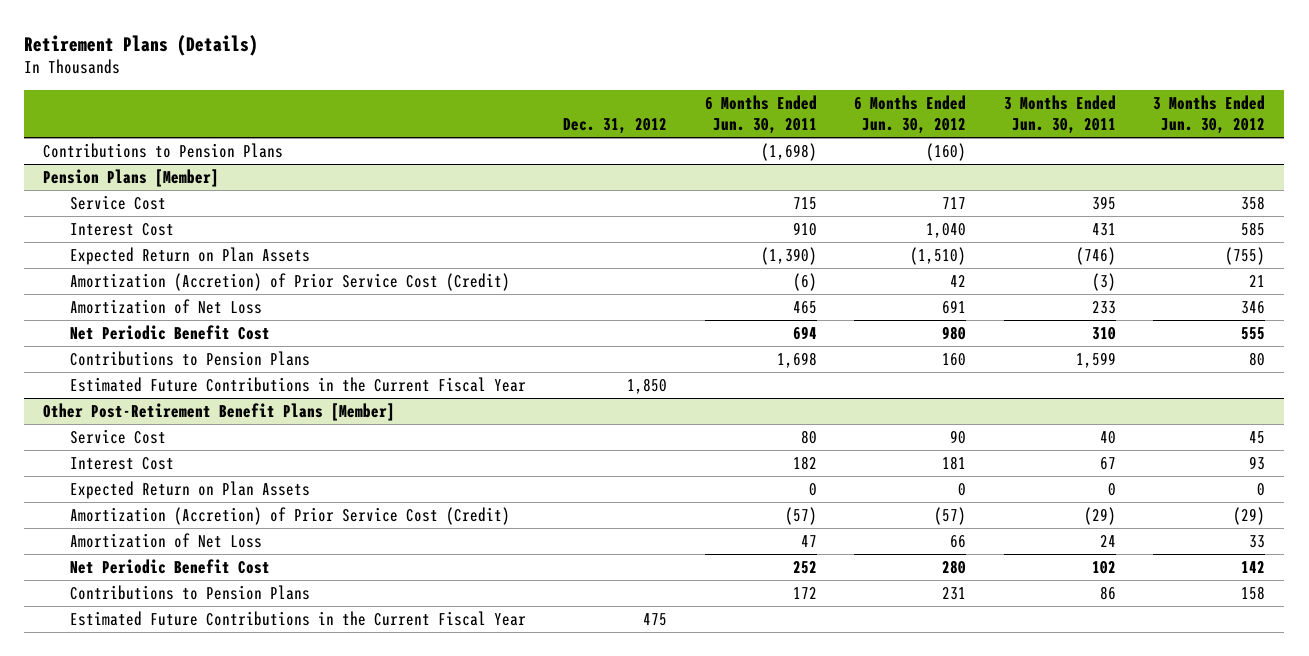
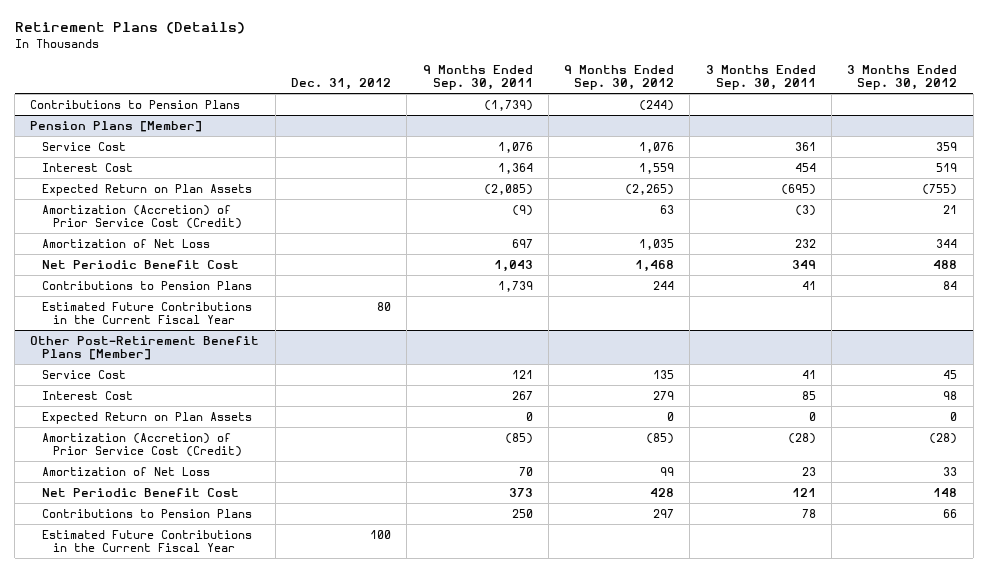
[704,95,817,134] 6 Months Ended Jun. 30, 2011 -> none
[854,95,967,134] 6 Months Ended Jun. 30, 2012 -> none
[1003,95,1116,134] 3 Months Ended Jun. 30, 2011 -> none
[1153,95,1266,134] 3 Months Ended Jun. 30, 2012 -> none
none -> [422,65,533,91] 9 Months Ended Sep. 30, 2011
none -> [564,65,675,91] 9 Months Ended Sep. 30, 2012
none -> [705,65,816,91] 3 Months Ended Sep. 30, 2011
none -> [847,65,958,91] 3 Months Ended Sep. 30, 2012
[627,377,668,394] 1,850 -> [376,301,391,311] 80
[643,612,668,626] 475 -> [369,529,391,539] 100

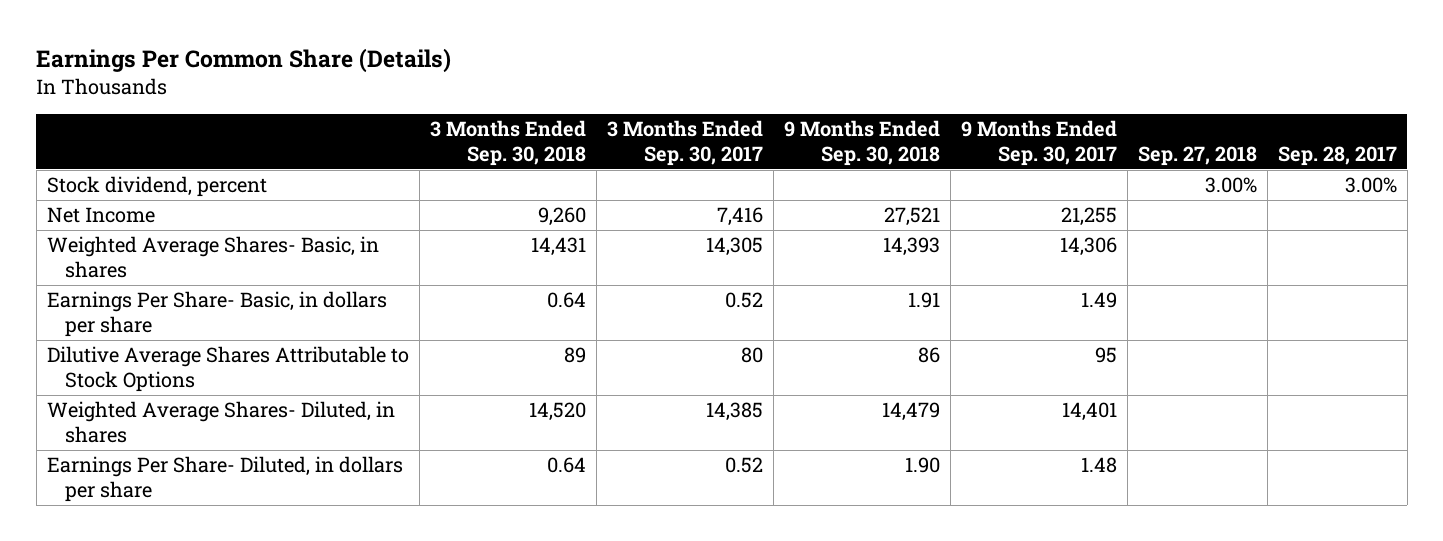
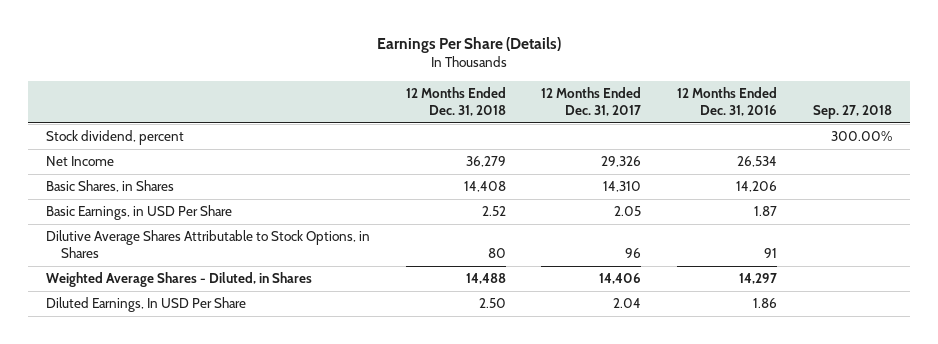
[36,48,452,74] Earnings Per Common Share (Details) -> [376,37,561,54] Earnings Per Share (Details)
[429,120,586,166] 3 Months Ended Sep. 30, 2018 -> none
[606,120,763,166] 3 Months Ended Sep. 30, 2017 -> none
[783,120,940,166] 9 Months Ended Sep. 30, 2018 -> none
[960,120,1117,166] 9 Months Ended Sep. 30, 2017 -> none
[1277,145,1397,166] Sep. 28, 2017 -> none
none -> [405,87,506,116] 12 Months Ended Dec. 31, 2018
none -> [541,87,642,116] 12 Months Ended Dec. 31, 2017
none -> [677,87,778,116] 12 Months Ended Dec. 31, 2016
[1204,177,1257,194] 3.00% -> [830,131,892,142] 300.00%
[46,236,379,278] Weighted Average Shares- Basic, in shares -> [45,180,174,193] Basic Shares, in Shares
[46,291,387,337] Earnings Per Share- Basic, in dollars per share -> [45,205,232,221] Basic Earnings, in USD Per Share
[46,346,409,392] Dilutive Average Shares Attributable to Stock Options -> [45,230,370,258] Dilutive Average Shares Attributable to Stock Options, in Shares
[46,401,395,443] Weighted Average Shares- Diluted, in shares -> [45,272,312,288] Weighted Average Shares - Diluted, in Shares
[46,456,403,502] Earnings Per Share- Diluted, in dollars per share -> [45,297,246,313] Diluted Earnings, In USD Per Share

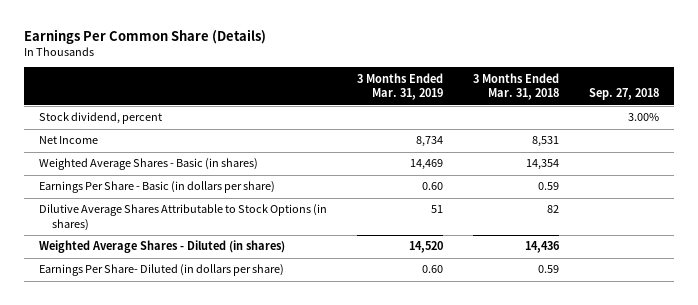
[376,37,561,54] Earnings Per Share (Details) -> [23,29,266,45] Earnings Per Common Share (Details)
[405,87,506,116] 12 Months Ended Dec. 31, 2018 -> none
[541,87,642,116] 12 Months Ended Dec. 31, 2017 -> none
[677,87,778,116] 12 Months Ended Dec. 31, 2016 -> none
none -> [356,72,443,101] 3 Months Ended Mar. 31, 2019
none -> [472,72,559,101] 3 Months Ended Mar. 31, 2018
[830,131,892,142] 300.00% -> [628,113,660,122] 3.00%
[45,180,174,193] Basic Shares, in Shares -> [38,158,258,171] Weighted Average Shares - Basic (in shares)
[45,205,232,221] Basic Earnings, in USD Per Share -> [38,181,275,194] Earnings Per Share - Basic (in dollars per share)
[45,230,370,258] Dilutive Average Shares Attributable to Stock Options, in Shares -> [38,204,327,231] Dilutive Average Shares Attributable to Stock Options (in shares)
[45,272,312,288] Weighted Average Shares - Diluted, in Shares -> [38,240,285,254] Weighted Average Shares - Diluted (in shares)
[45,297,246,313] Diluted Earnings, In USD Per Share -> [38,264,284,277] Earnings Per Share- Diluted (in dollars per share)

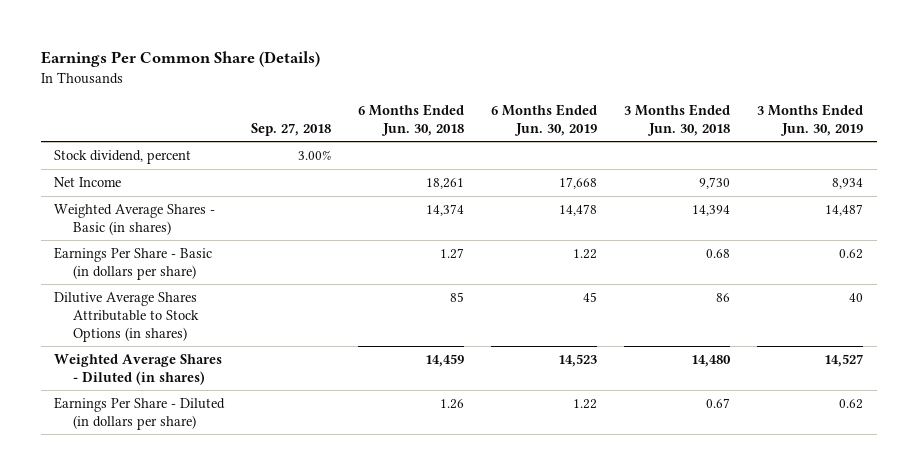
[356,72,443,101] 3 Months Ended Mar. 31, 2019 -> none
[472,72,559,101] 3 Months Ended Mar. 31, 2018 -> none
none -> [358,104,465,136] 6 Months Ended Jun. 30, 2018
none -> [491,104,598,136] 6 Months Ended Jun. 30, 2019
none -> [624,104,731,136] 3 Months Ended Jun. 30, 2018
none -> [757,104,864,136] 3 Months Ended Jun. 30, 2019
[38,264,284,277] Earnings Per Share- Diluted (in dollars per share) -> [54,396,226,430] Earnings Per Share - Diluted (in dollars per share)

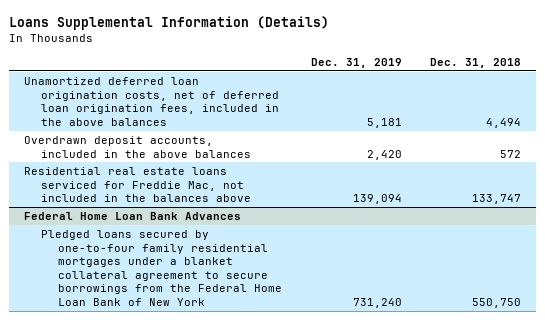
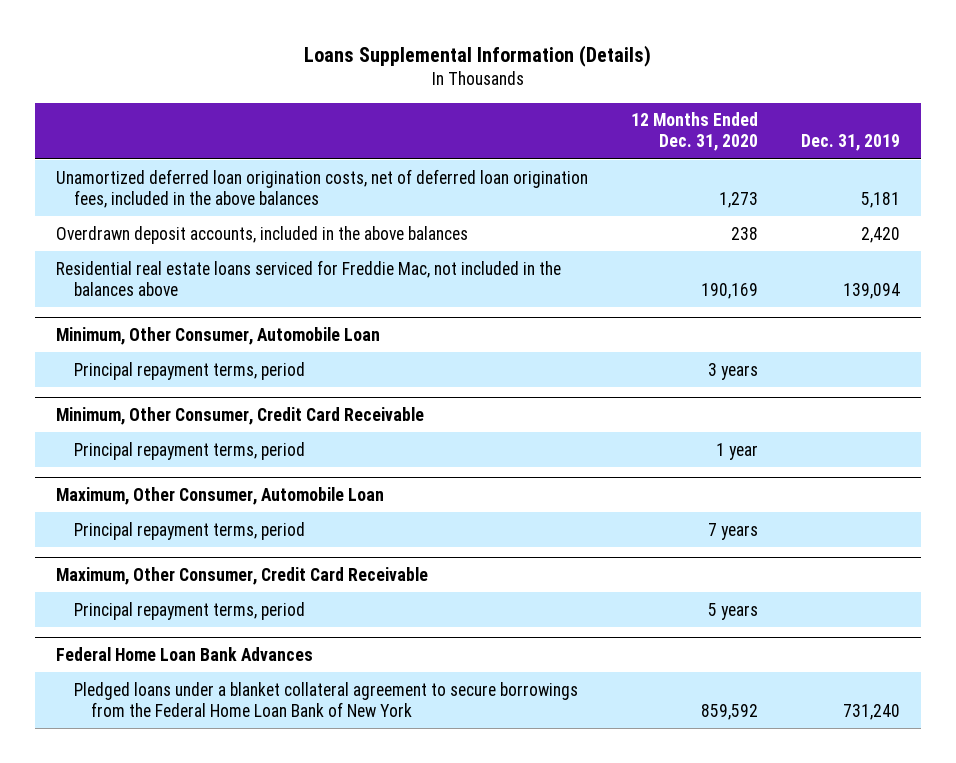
[430,58,522,69] Dec. 31, 2018 -> none
none -> [630,112,758,152] 12 Months Ended Dec. 31, 2020
none -> [56,327,381,346] Minimum, Other Consumer, Automobile Loan
none -> [73,361,305,380] Principal repayment terms, period
none -> [56,407,425,426] Minimum, Other Consumer, Credit Card Receivable
none -> [73,441,305,460] Principal repayment terms, period
none -> [56,487,385,506] Maximum, Other Consumer, Automobile Loan
none -> [73,521,305,540] Principal repayment terms, period
none -> [56,567,429,586] Maximum, Other Consumer, Credit Card Receivable
none -> [73,601,305,620] Principal repayment terms, period
[40,230,282,307] Pledged loans secured by one-to-four family residential mortgages under a blanket collateral agreement to secure borrowings from the Federal Home Loan Bank of New York -> [73,681,578,717] Pledged loans under a blanket collateral agreement to secure borrowings from the Federal Home Loan Bank of New York

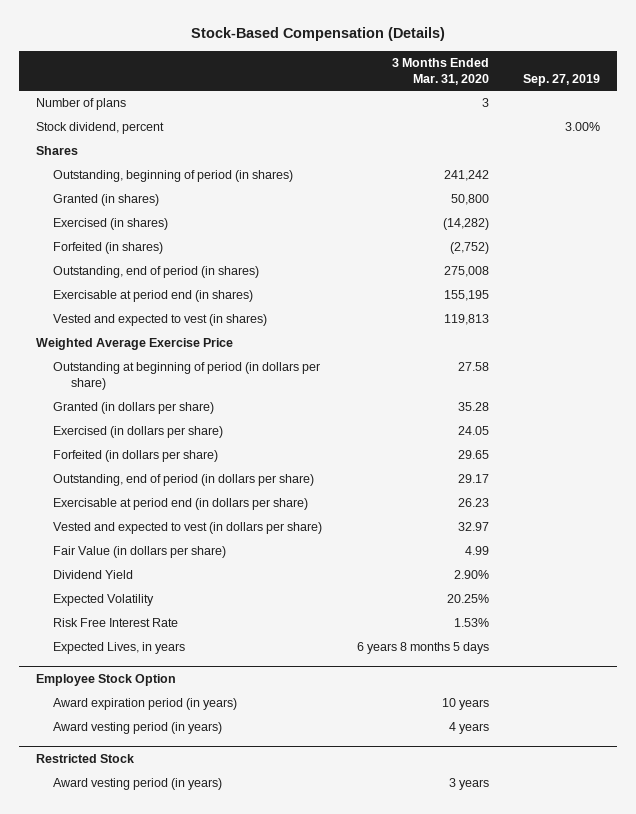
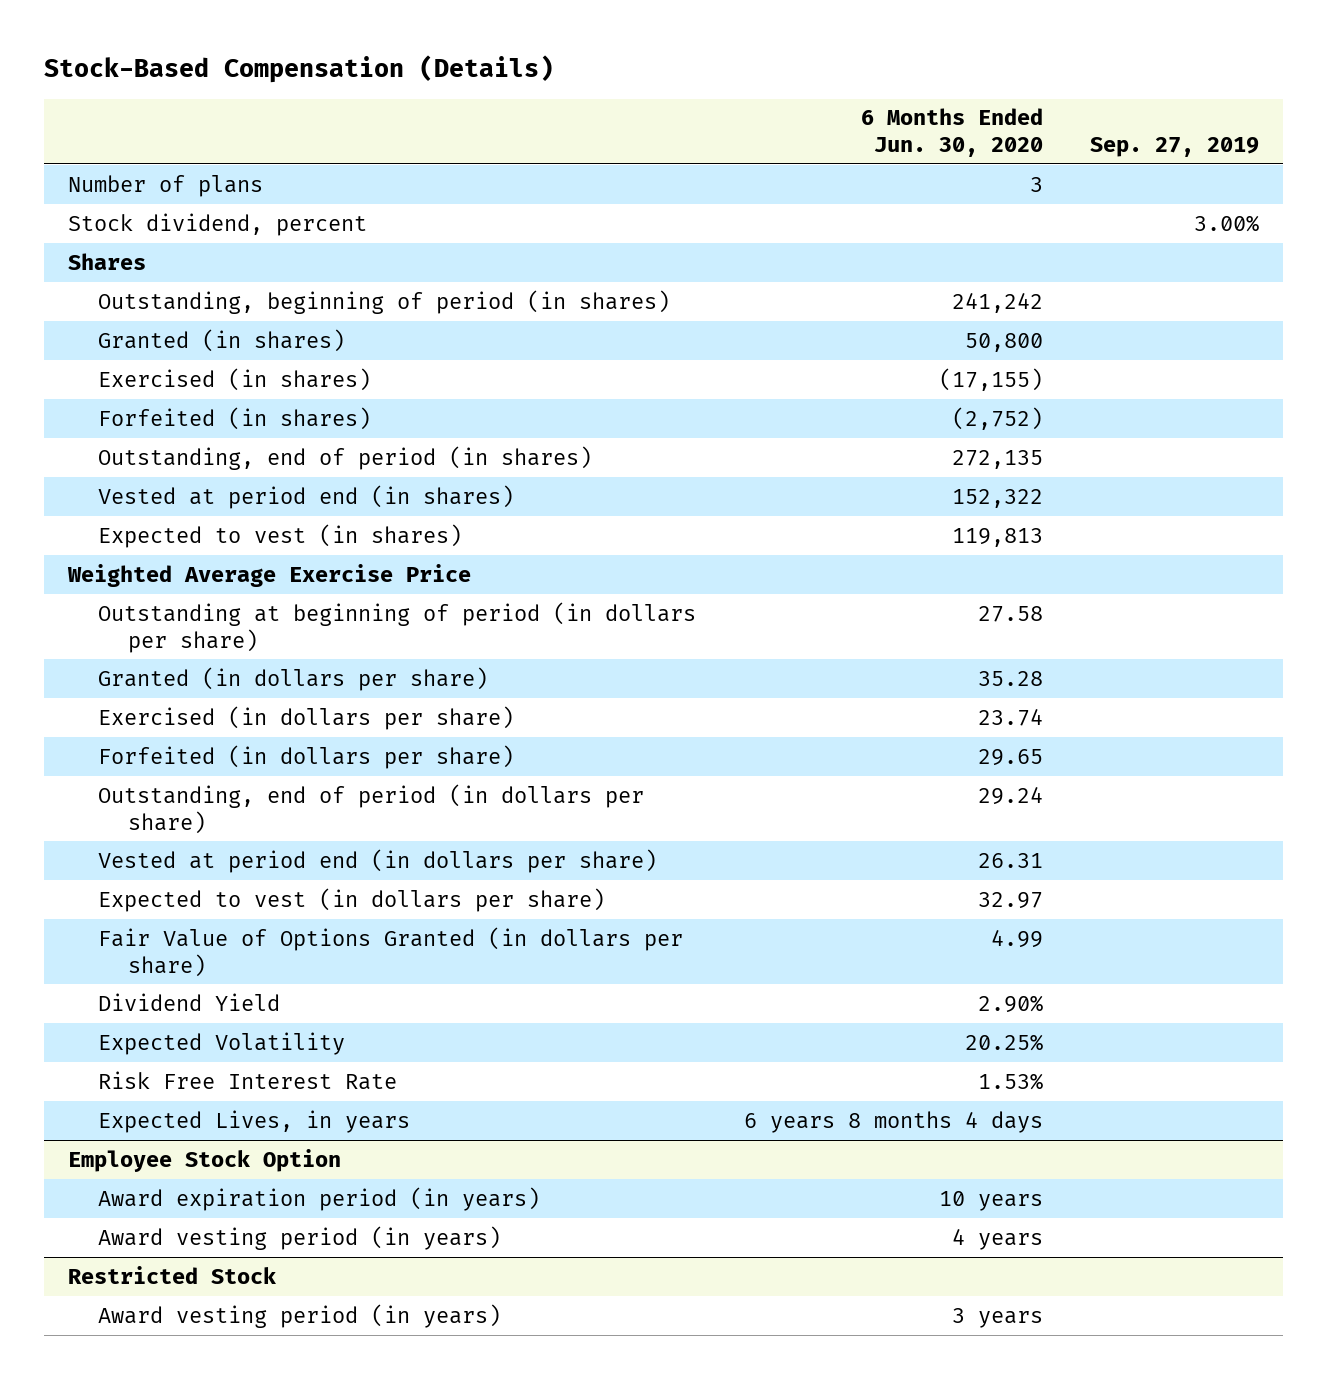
[391,57,489,85] 3 Months Ended Mar. 31, 2020 -> none
none -> [860,108,1043,158] 6 Months Ended Jun. 30, 2020
[53,290,254,303] Exercisable at period end (in shares) -> [97,484,514,509] Vested at period end (in shares)
[53,314,268,327] Vested and expected to vest (in shares) -> [97,523,462,548] Expected to vest (in shares)
[53,498,309,511] Exercisable at period end (in dollars per share) -> [97,848,657,873] Vested at period end (in dollars per share)
[53,522,323,535] Vested and expected to vest (in dollars per share) -> [97,887,605,912] Expected to vest (in dollars per share)
[53,546,227,559] Fair Value (in dollars per share) -> [97,926,683,977] Fair Value of Options Granted (in dollars per share)

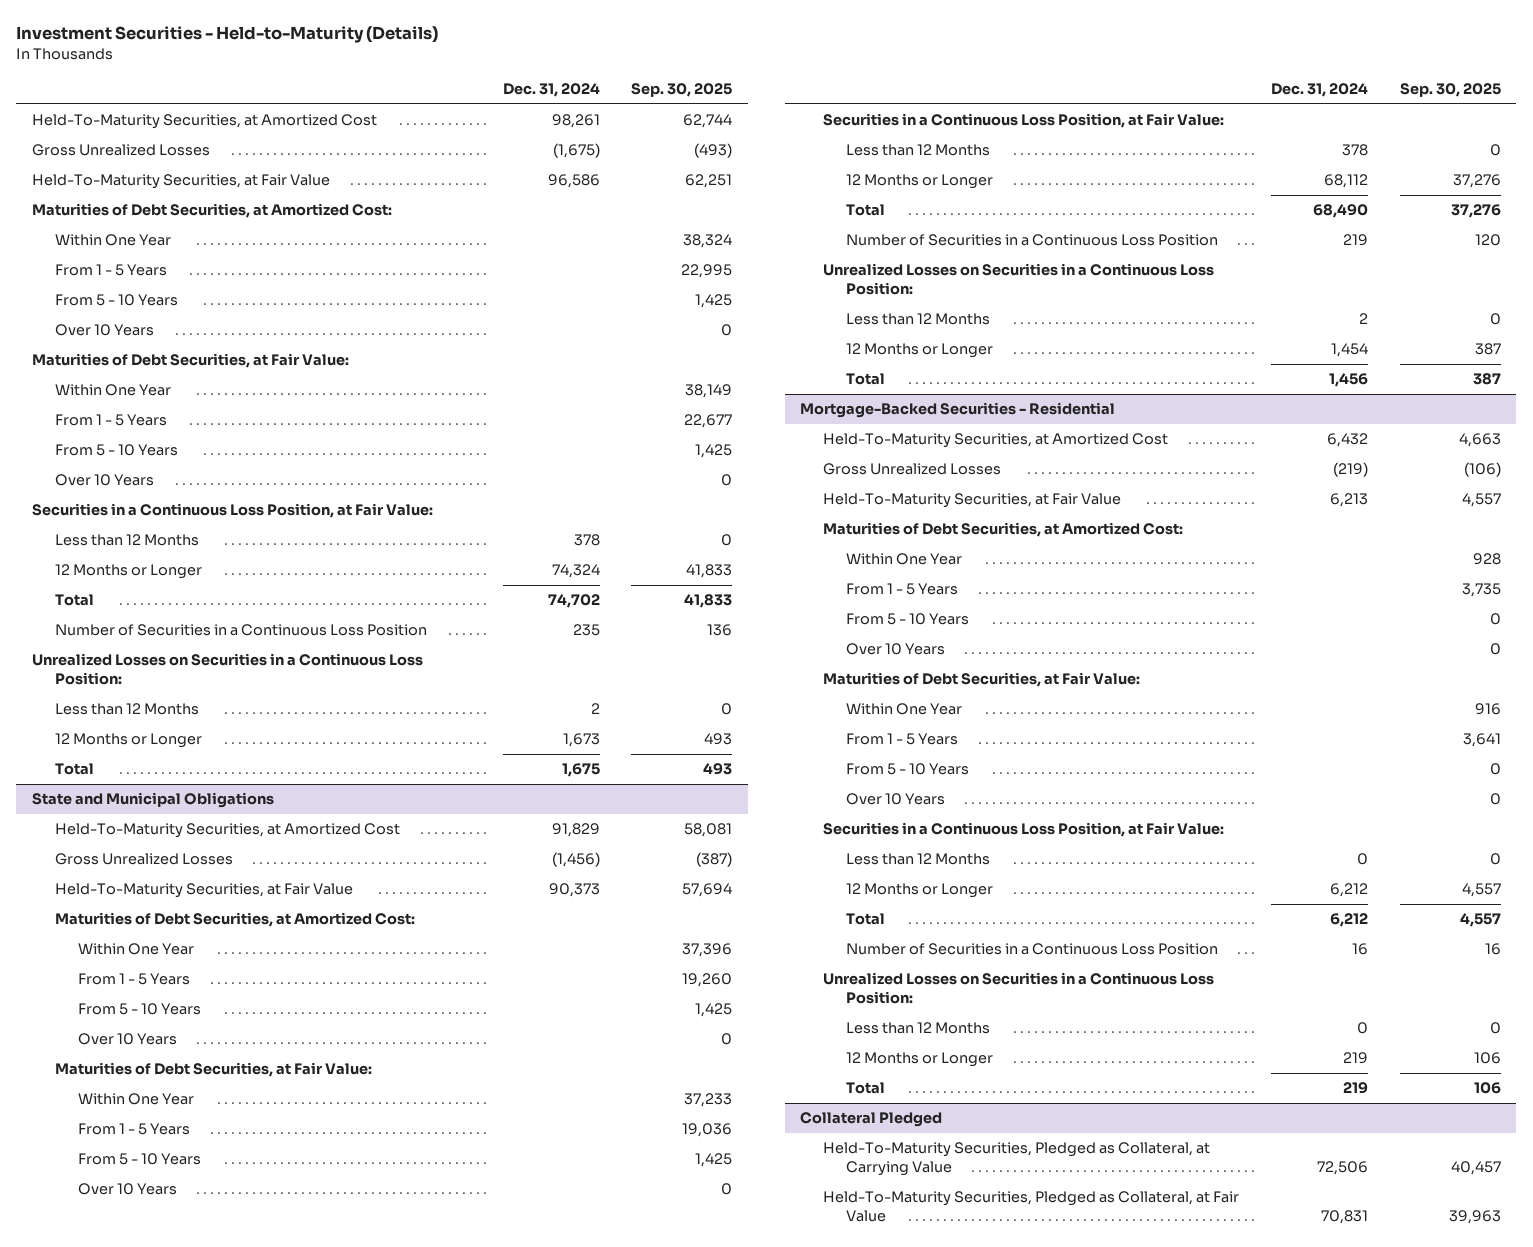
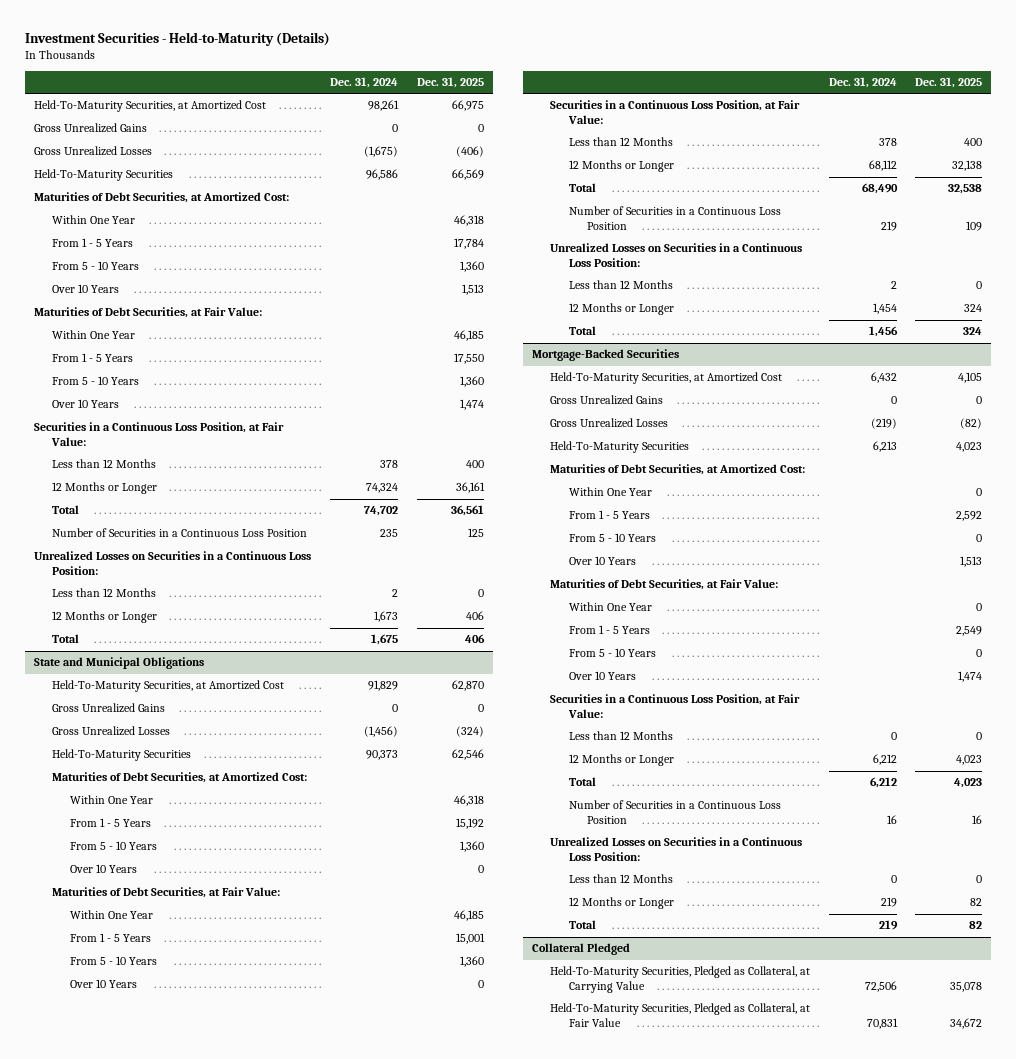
[631,82,733,97] Sep. 30, 2025 -> none
none -> [416,77,484,89] Dec. 31, 2025
none -> [33,123,147,134] Gross Unrealized Gains
[32,174,331,190] Held-To-Maturity Securities, at Fair Value -> [33,169,173,182] Held-To-Maturity Securities
none -> [52,703,166,714] Gross Unrealized Gains
[55,883,354,899] Held-To-Maturity Securities, at Fair Value -> [52,749,192,762] Held-To-Maturity Securities
[800,402,1116,419] Mortgage-Backed Securities - Residential -> [531,349,679,362] Mortgage-Backed Securities
none -> [550,395,664,406] Gross Unrealized Gains
[823,493,1122,509] Held-To-Maturity Securities, at Fair Value -> [550,441,690,454] Held-To-Maturity Securities

